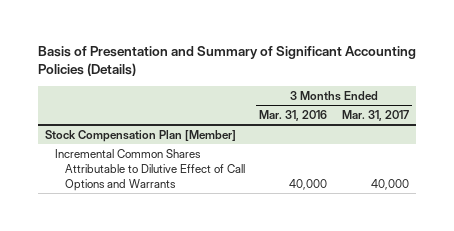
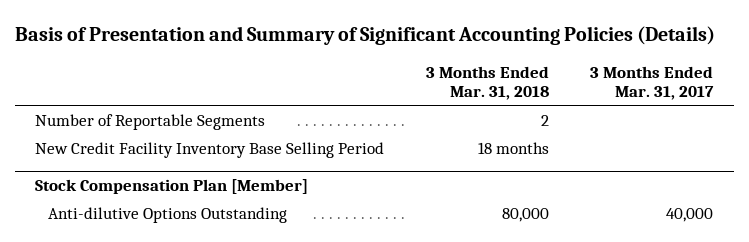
[259,110,328,122] Mar. 31, 2016 -> none
none -> [425,65,549,101] 3 Months Ended Mar. 31, 2018
none -> [35,113,266,130] Number of Reportable Segments
none -> [35,141,385,158] New Credit Facility Inventory Base Selling Period
[55,148,246,191] Incremental Common Shares Attributable to Dilutive Effect of Call Options and Warrants -> [48,206,288,223] Anti-dilutive Options Outstanding

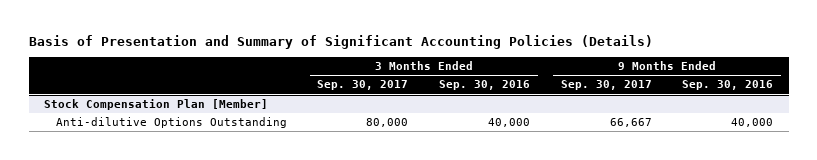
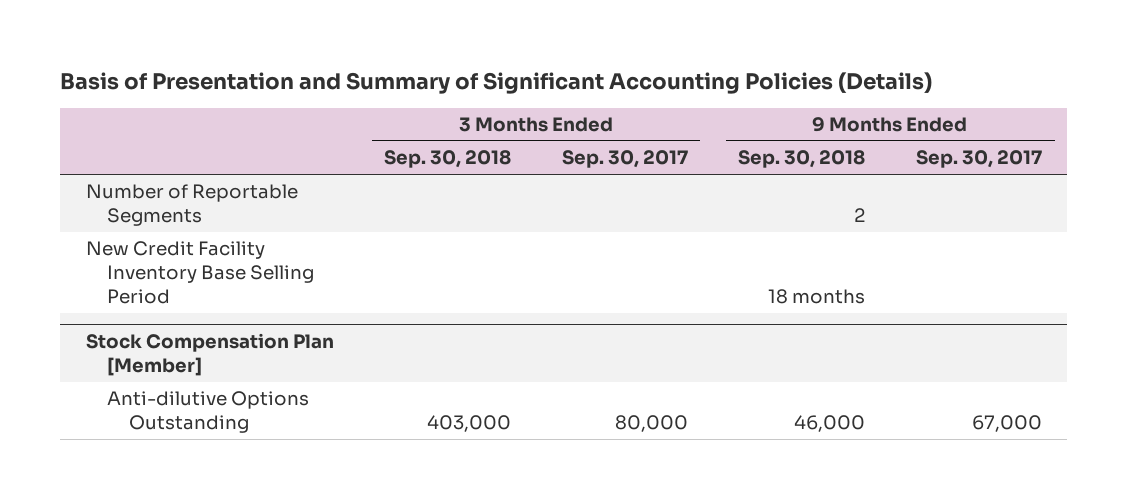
[438,80,530,91] Sep. 30, 2016 -> none
[682,80,774,91] Sep. 30, 2016 -> none
none -> [384,150,512,169] Sep. 30, 2018
none -> [738,150,866,169] Sep. 30, 2018
none -> [85,184,298,227] Number of Reportable Segments
none -> [85,241,315,305] New Credit Facility Inventory Base Selling Period
[609,118,652,128] 66,667 -> [971,415,1042,433] 67,000

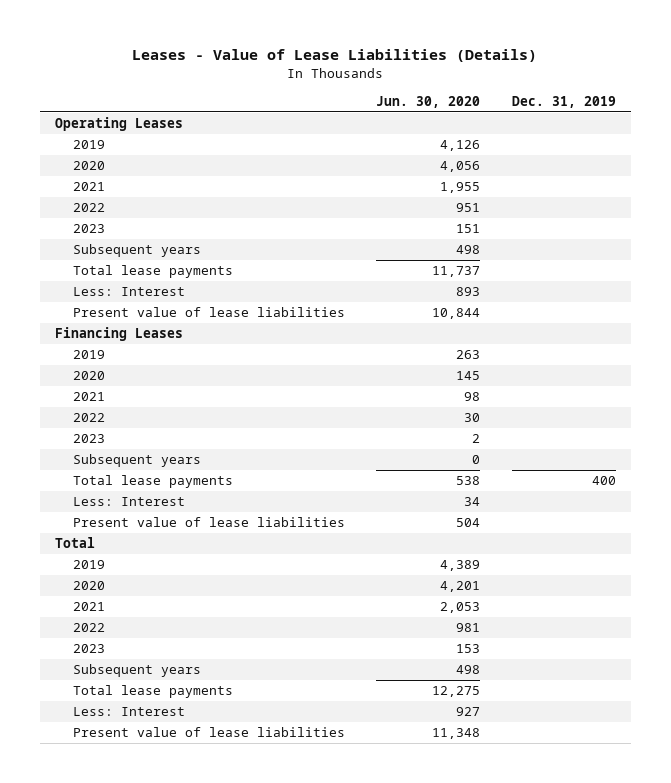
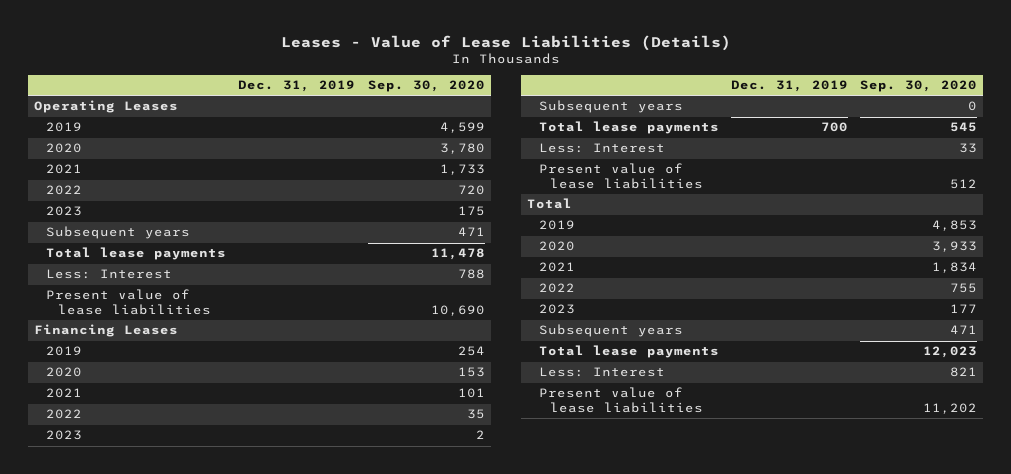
[376,96,481,109] Jun. 30, 2020 -> none
none -> [367,80,485,93] Sep. 30, 2020
[591,476,616,486] 400 -> [820,122,848,133] 700

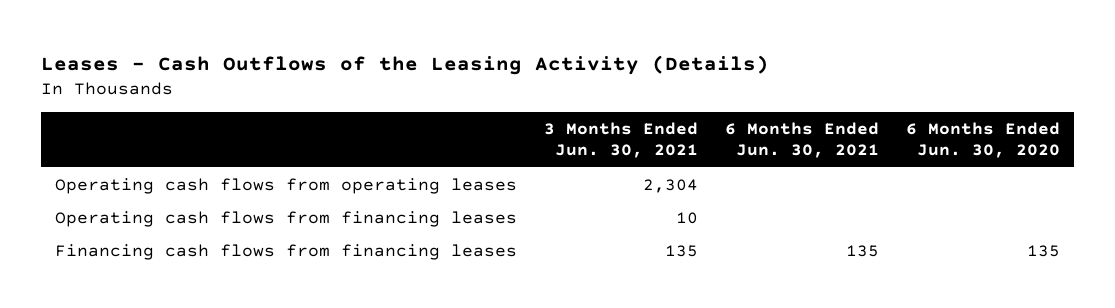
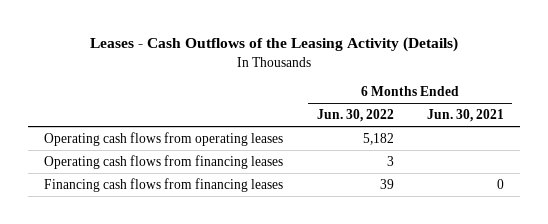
[544,122,699,159] 3 Months Ended Jun. 30, 2021 -> none
[906,122,1061,159] 6 Months Ended Jun. 30, 2020 -> none
none -> [316,109,394,123] Jun. 30, 2022
[846,244,880,257] 135 -> [496,178,504,189] 0

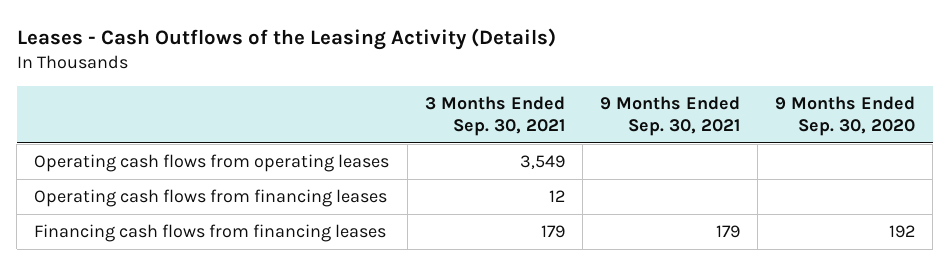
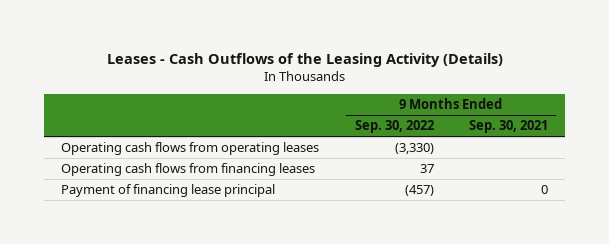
[424,96,565,136] 3 Months Ended Sep. 30, 2021 -> none
[775,96,916,136] 9 Months Ended Sep. 30, 2020 -> none
none -> [354,120,434,134] Sep. 30, 2022
[34,224,387,243] Financing cash flows from financing leases -> none
none -> [61,184,276,198] Payment of financing lease principal

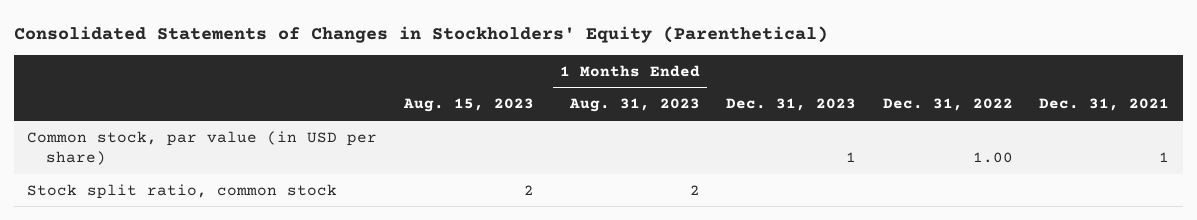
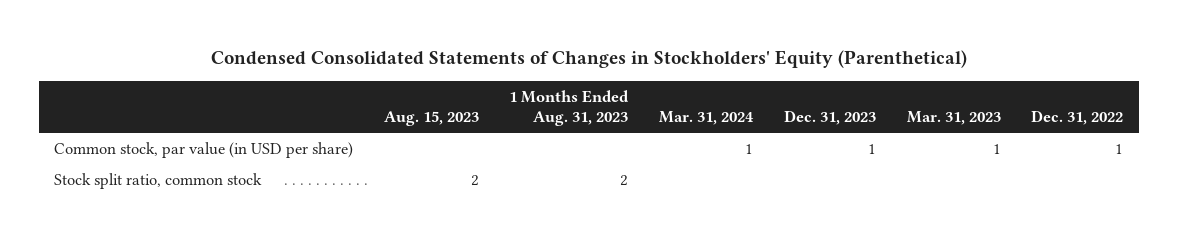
[13,26,828,44] Consolidated Statements of Changes in Stockholders' Equity (Parenthetical) -> [210,50,967,69] Condensed Consolidated Statements of Changes in Stockholders' Equity (Parenthetical)
[1039,98,1170,112] Dec. 31, 2021 -> none
none -> [659,111,755,126] Mar. 31, 2024
none -> [906,111,1001,126] Mar. 31, 2023
[972,152,1013,164] 1.00 -> [1115,143,1124,154] 1

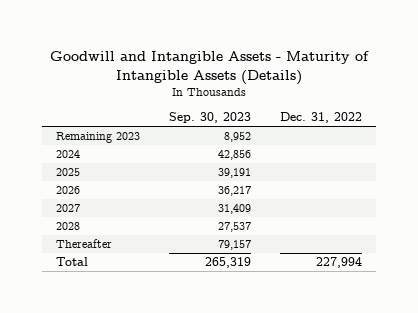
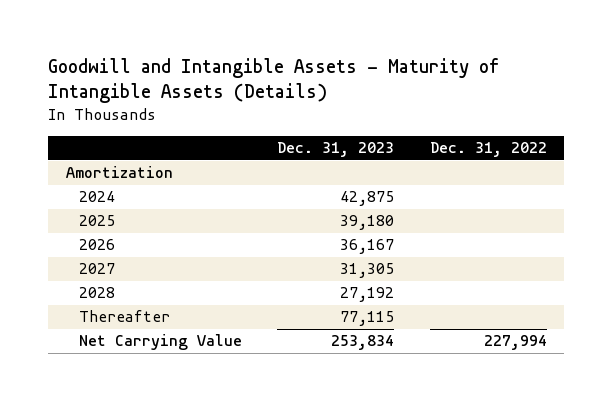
[169,112,252,124] Sep. 30, 2023 -> none
none -> [277,142,395,158] Dec. 31, 2023
[56,132,141,144] Remaining 2023 -> none
none -> [65,166,173,179] Amortization
[56,257,89,267] Total -> [79,334,243,351] Net Carrying Value

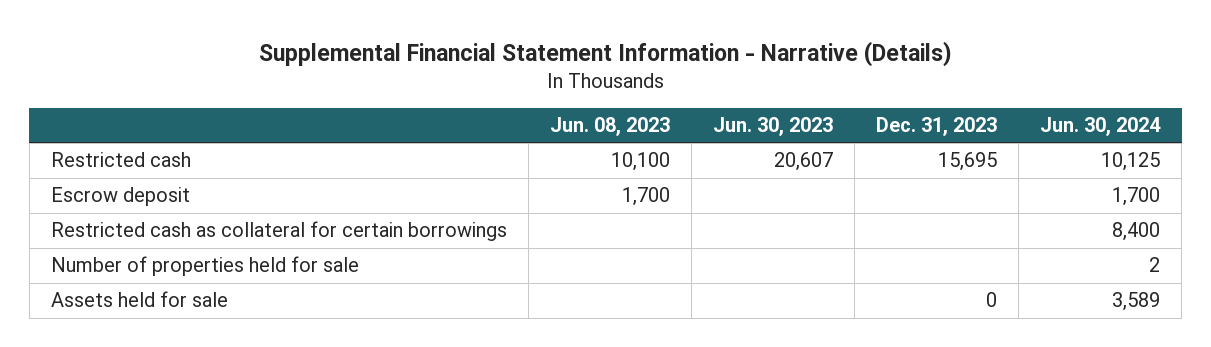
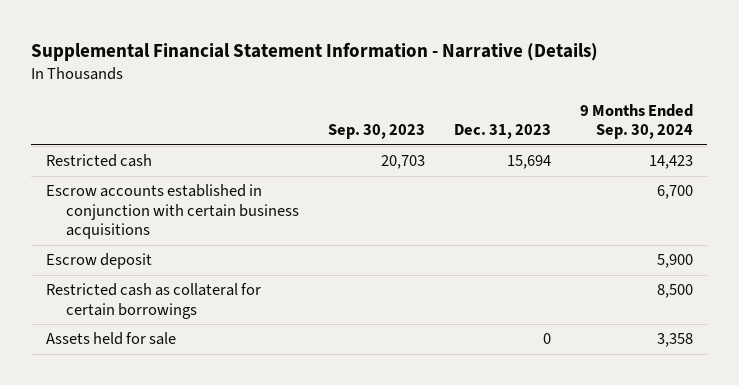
[550,117,671,137] Jun. 08, 2023 -> none
[713,117,834,137] Jun. 30, 2023 -> none
[1040,117,1162,137] Jun. 30, 2024 -> none
none -> [328,124,426,140] Sep. 30, 2023
none -> [580,104,694,140] 9 Months Ended Sep. 30, 2024
[938,152,998,172] 15,695 -> [507,155,552,170] 15,694
none -> [45,184,300,240] Escrow accounts established in conjunction with certain business acquisitions
[50,256,359,277] Number of properties held for sale -> none

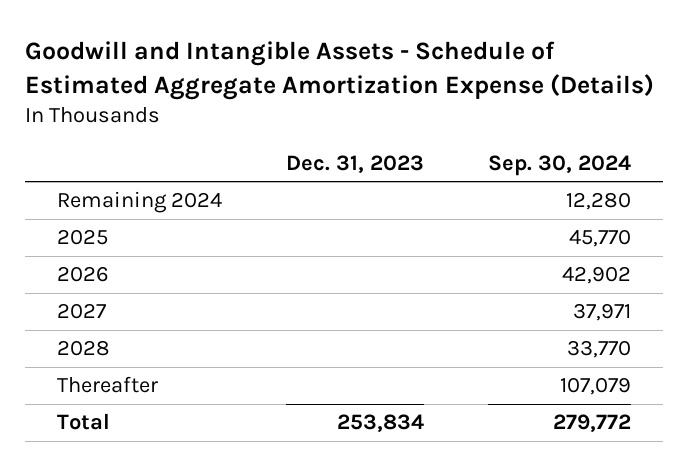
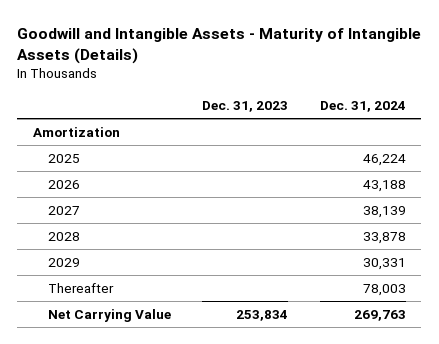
[24,40,654,100] Goodwill and Intangible Assets - Schedule of Estimated Aggregate Amortization Expense (Details) -> [17,27,422,64] Goodwill and Intangible Assets - Maturity of Intangible Assets (Details)
[487,154,631,176] Sep. 30, 2024 -> none
none -> [319,100,406,112] Dec. 31, 2024
[56,191,222,214] Remaining 2024 -> none
none -> [33,127,121,138] Amortization
none -> [47,258,80,268] 2029
[56,413,110,431] Total -> [47,309,171,323] Net Carrying Value

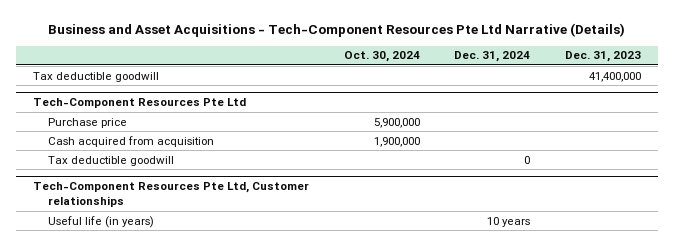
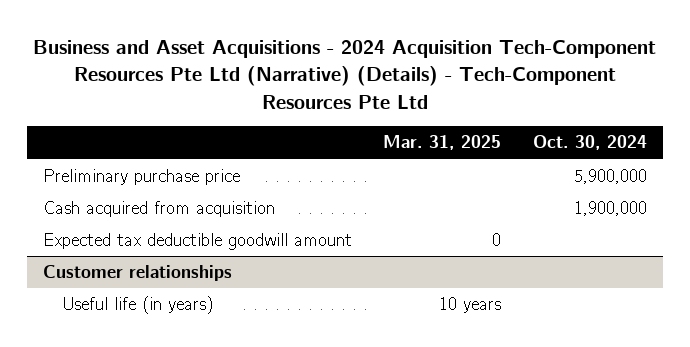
[48,23,626,38] Business and Asset Acquisitions - Tech-Component Resources Pte Ltd Narrative (Details) -> [32,40,656,109] Business and Asset Acquisitions - 2024 Acquisition Tech-Component Resources Pte Ltd (Narrative) (Details) - Tech-Component Resources Pte Ltd
[454,51,531,63] Dec. 31, 2024 -> none
[564,51,641,63] Dec. 31, 2023 -> none
none -> [383,135,502,151] Mar. 31, 2025
[48,117,128,128] Purchase price -> none
[48,135,215,147] Cash acquired from acquisition -> none
[48,155,175,166] Tax deductible goodwill -> none
[33,182,310,208] Tech-Component Resources Pte Ltd, Customer relationships -> none
[48,215,155,228] Useful life (in years) -> none
none -> [42,169,240,186] Preliminary purchase price
none -> [42,201,275,218] Cash acquired from acquisition
[33,71,160,82] Tax deductible goodwill -> [42,233,352,251] Expected tax deductible goodwill amount
[33,98,247,109] Tech-Component Resources Pte Ltd -> [42,265,232,282] Customer relationships
none -> [61,296,213,315] Useful life (in years)

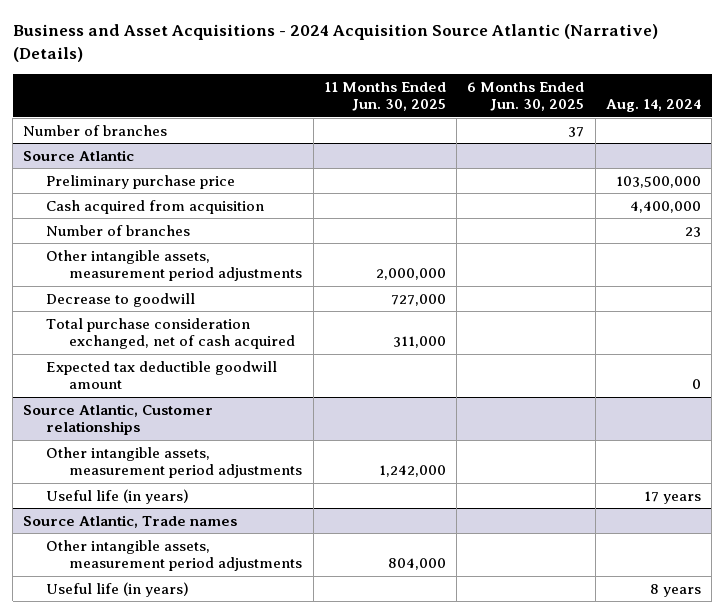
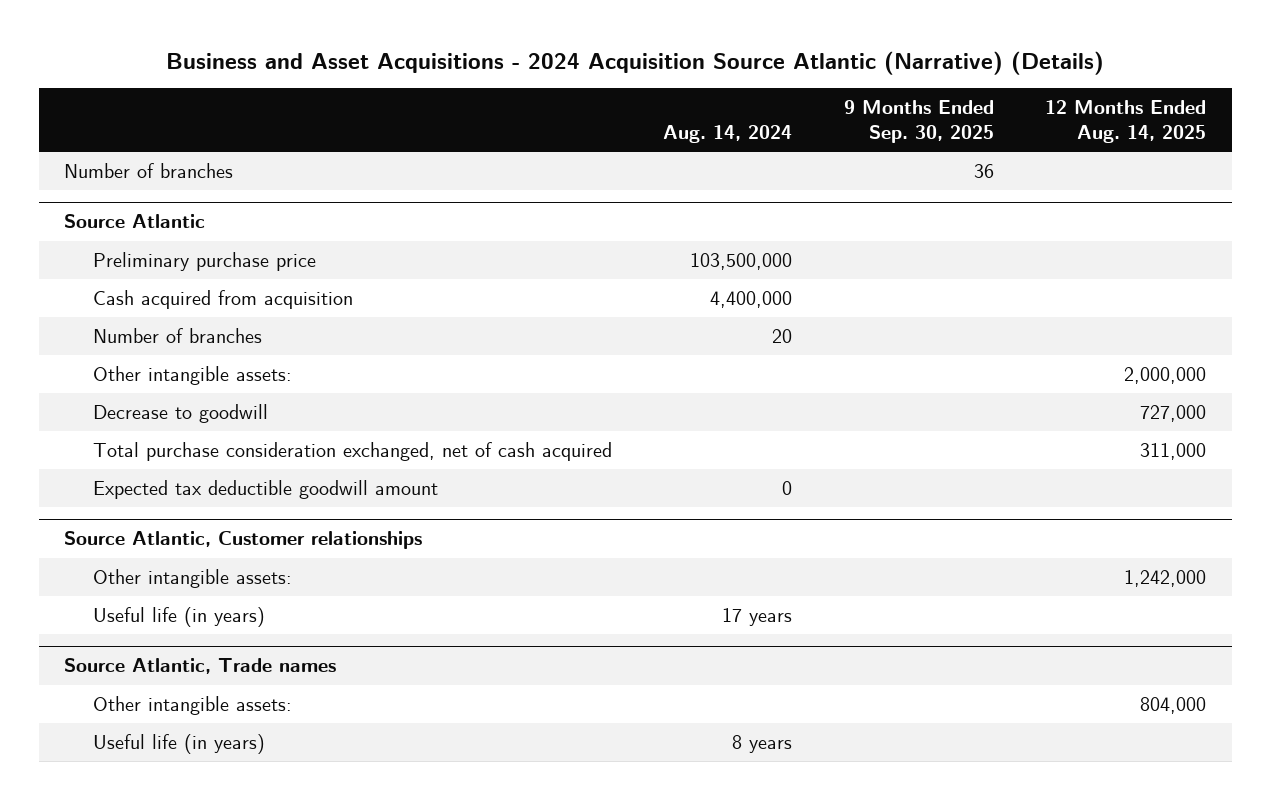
[323,81,446,112] 11 Months Ended Jun. 30, 2025 -> none
[467,81,585,112] 6 Months Ended Jun. 30, 2025 -> none
none -> [843,100,994,144] 9 Months Ended Sep. 30, 2025
none -> [1044,100,1206,144] 12 Months Ended Aug. 14, 2025
[685,226,702,237] 23 -> [772,328,793,343] 20
[46,249,303,282] Other intangible assets, measurement period adjustments -> [92,365,292,385] Other intangible assets:
[46,446,303,479] Other intangible assets, measurement period adjustments -> [92,568,292,588] Other intangible assets:
[46,539,303,572] Other intangible assets, measurement period adjustments -> [92,695,292,715] Other intangible assets:

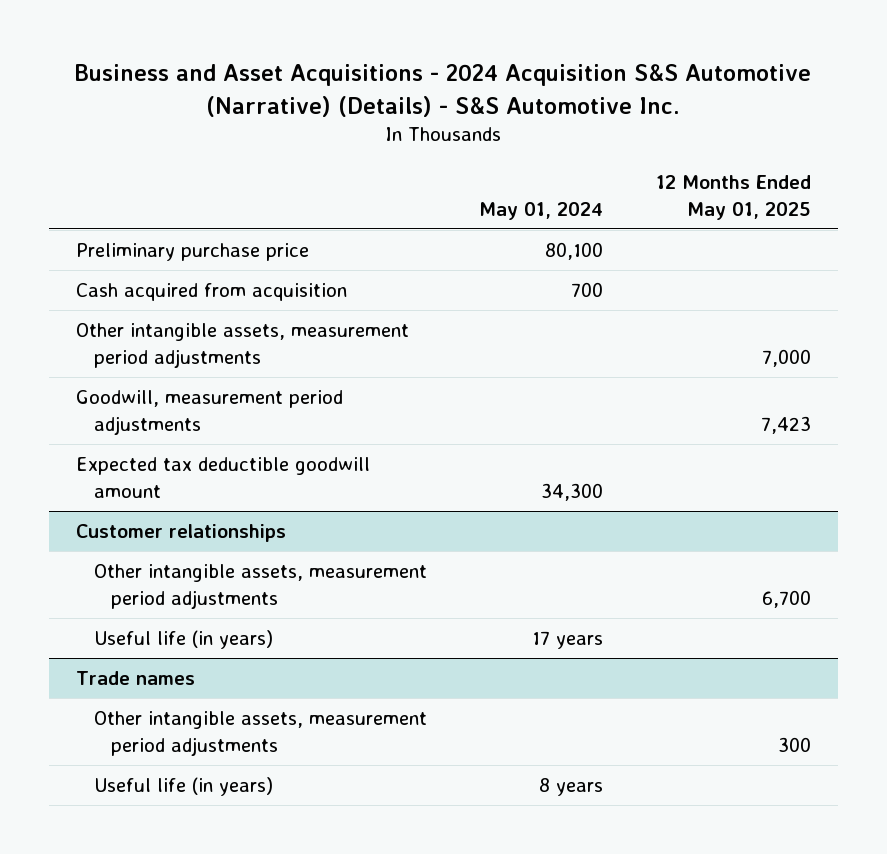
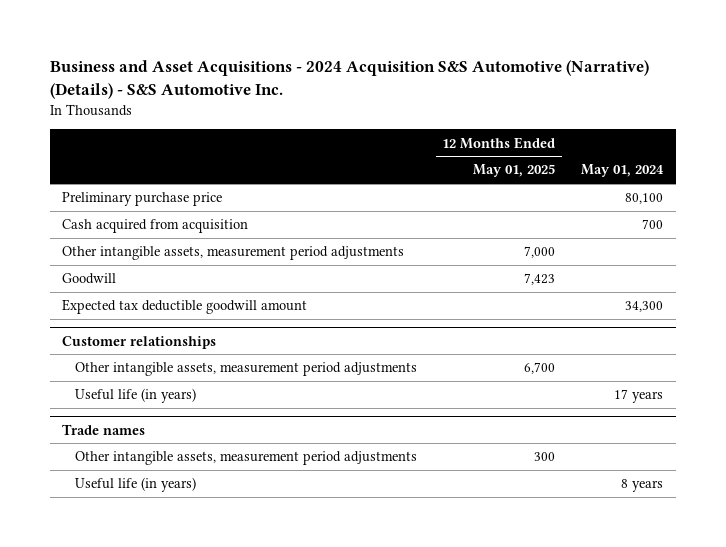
[75,390,343,435] Goodwill, measurement period adjustments -> [62,273,117,285] Goodwill

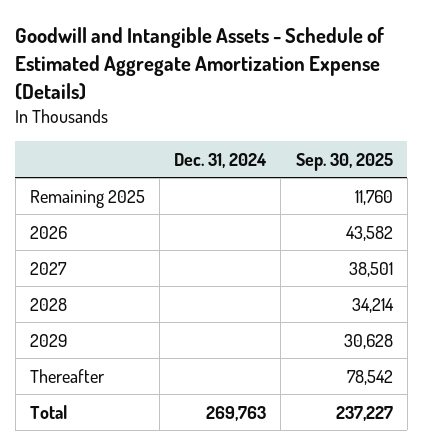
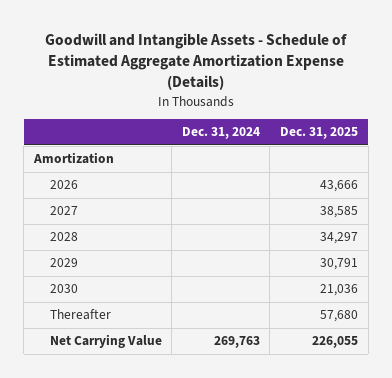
[295,152,393,171] Sep. 30, 2025 -> none
none -> [280,127,359,140] Dec. 31, 2025
[29,189,145,208] Remaining 2025 -> none
none -> [33,152,115,165] Amortization
none -> [49,284,78,294] 2030
[29,404,67,419] Total -> [49,334,162,349] Net Carrying Value

